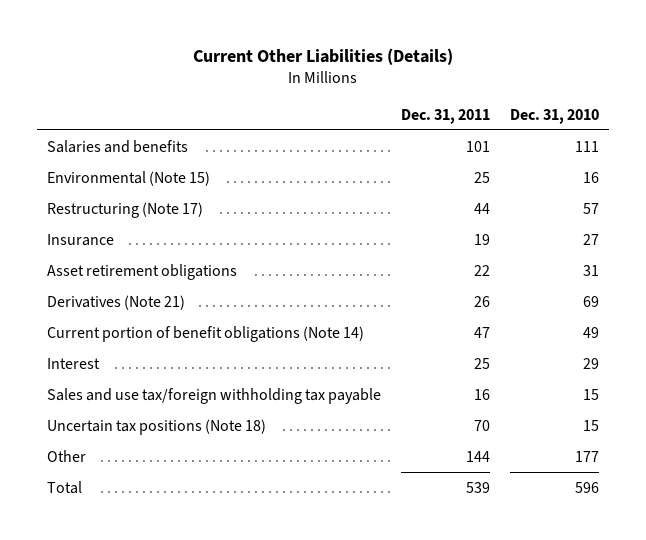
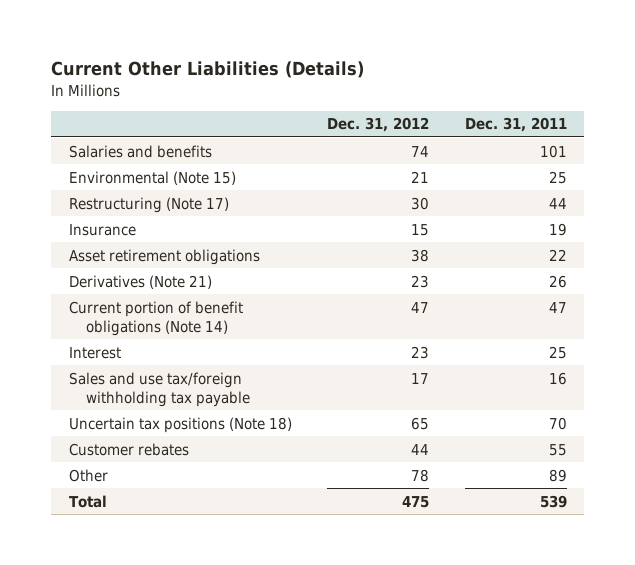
[510,108,600,124] Dec. 31, 2010 -> none
none -> [327,117,430,133] Dec. 31, 2012
none -> [68,442,189,456] Customer rebates
[466,450,491,462] 144 -> [548,468,567,482] 89

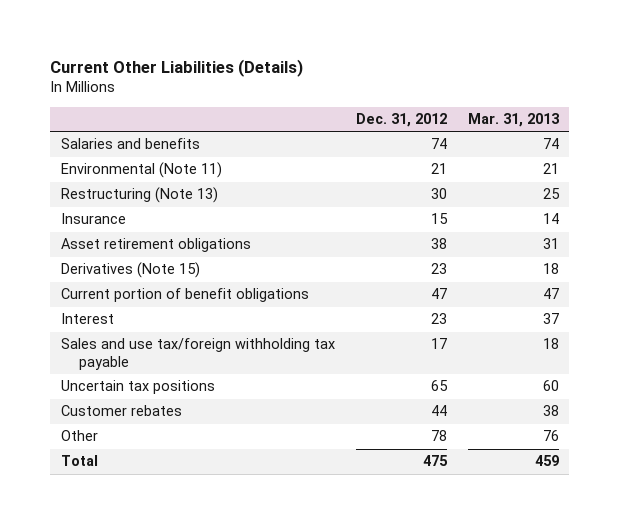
[464,117,567,133] Dec. 31, 2011 -> none
none -> [467,113,560,128] Mar. 31, 2013
[68,170,236,185] Environmental (Note 15) -> [60,162,222,179] Environmental (Note 11)
[68,196,229,213] Restructuring (Note 17) -> [60,187,218,204] Restructuring (Note 13)
[68,274,212,289] Derivatives (Note 21) -> [60,262,200,279] Derivatives (Note 15)
[68,300,243,336] Current portion of benefit obligations (Note 14) -> [60,288,309,303] Current portion of benefit obligations
[68,416,292,433] Uncertain tax positions (Note 18) -> [60,380,215,395] Uncertain tax positions

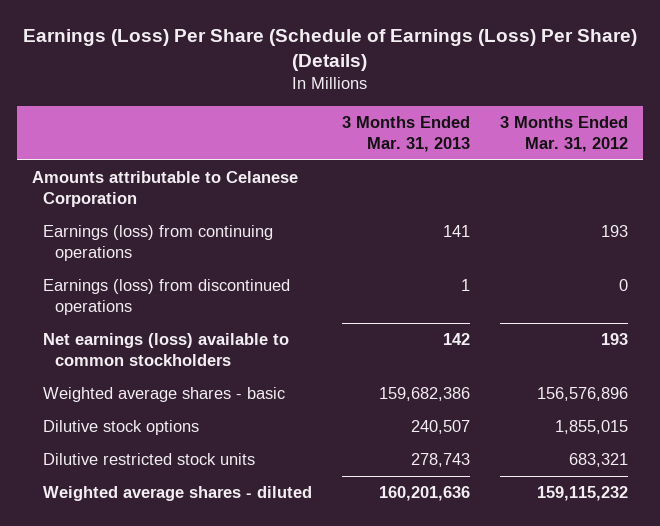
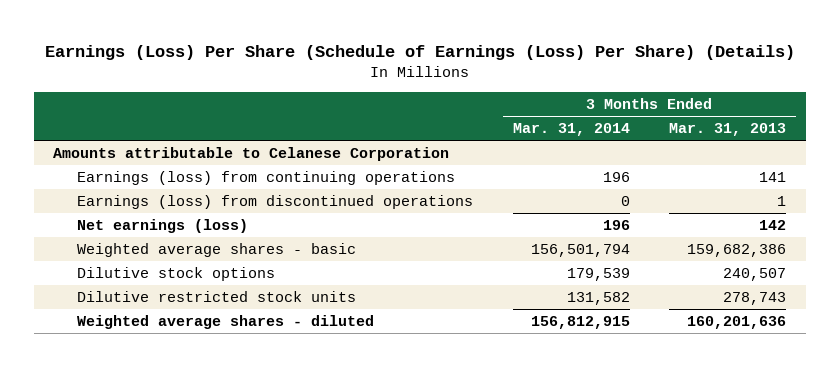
[500,116,629,152] 3 Months Ended Mar. 31, 2012 -> none
none -> [512,123,630,137] Mar. 31, 2014
[43,333,290,367] Net earnings (loss) available to common stockholders -> [77,219,249,234] Net earnings (loss)

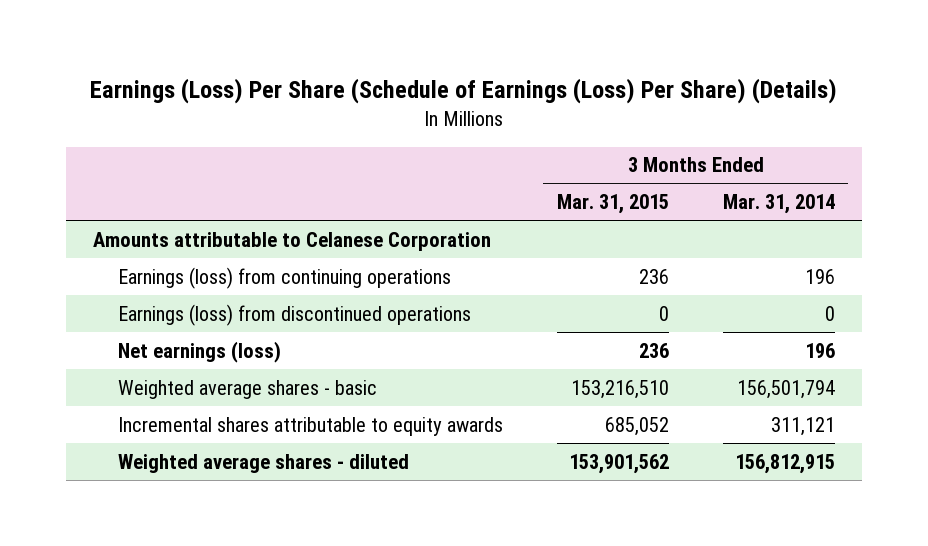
[669,123,787,137] Mar. 31, 2013 -> none
none -> [556,194,669,215] Mar. 31, 2015
[77,267,276,282] Dilutive stock options -> none
[77,291,357,303] Dilutive restricted stock units -> none
none -> [117,416,503,436] Incremental shares attributable to equity awards

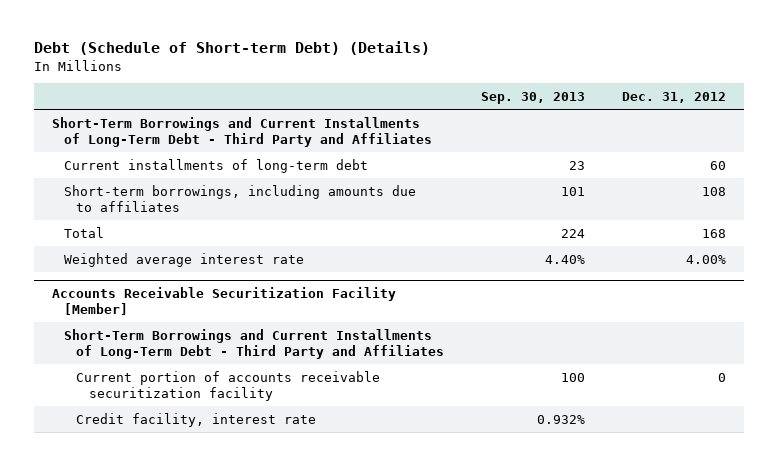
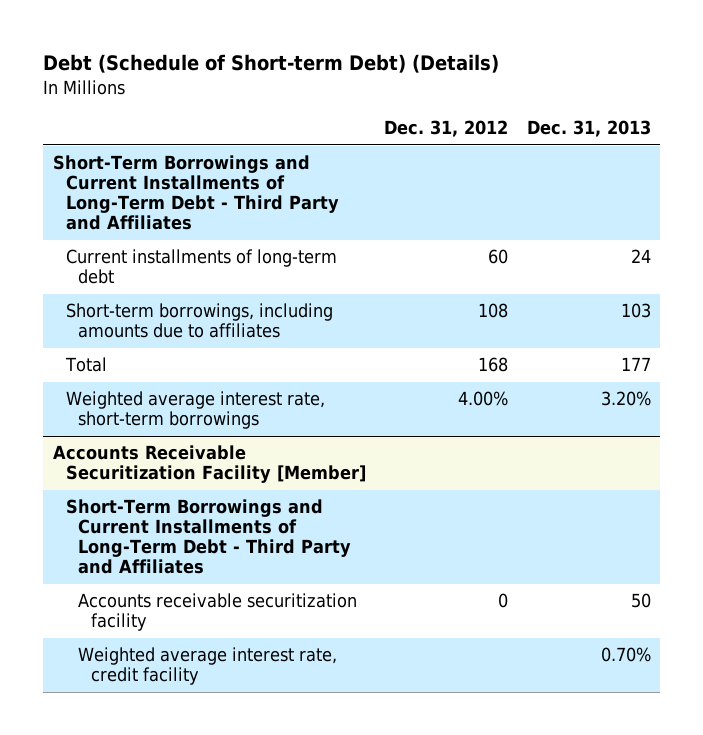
[480,92,585,105] Sep. 30, 2013 -> none
none -> [526,120,651,138] Dec. 31, 2013
[64,252,305,267] Weighted average interest rate -> [65,391,325,430] Weighted average interest rate, short-term borrowings
[76,370,381,401] Current portion of accounts receivable securitization facility -> [78,593,358,632] Accounts receivable securitization facility
[76,412,317,427] Credit facility, interest rate -> [78,647,338,686] Weighted average interest rate, credit facility

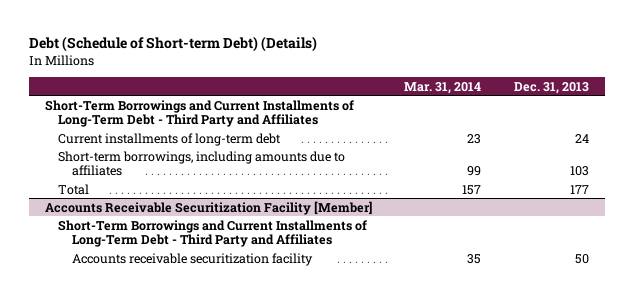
[384,120,509,138] Dec. 31, 2012 -> none
none -> [404,81,482,94] Mar. 31, 2014
[65,391,325,430] Weighted average interest rate, short-term borrowings -> none
[78,647,338,686] Weighted average interest rate, credit facility -> none

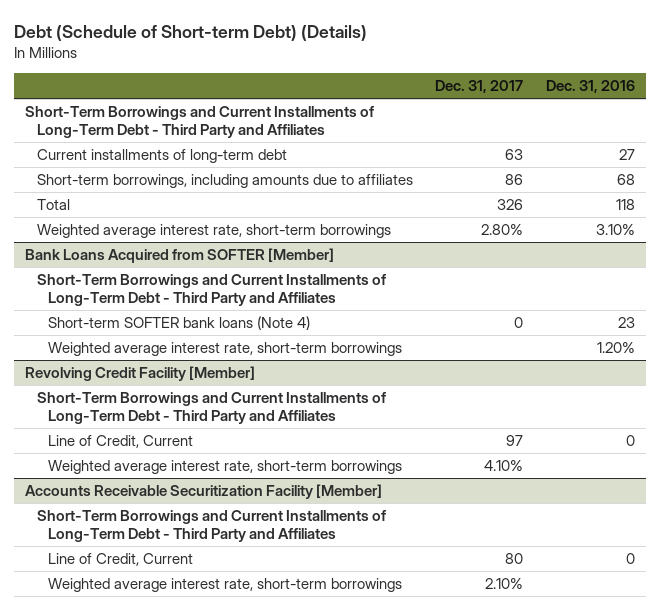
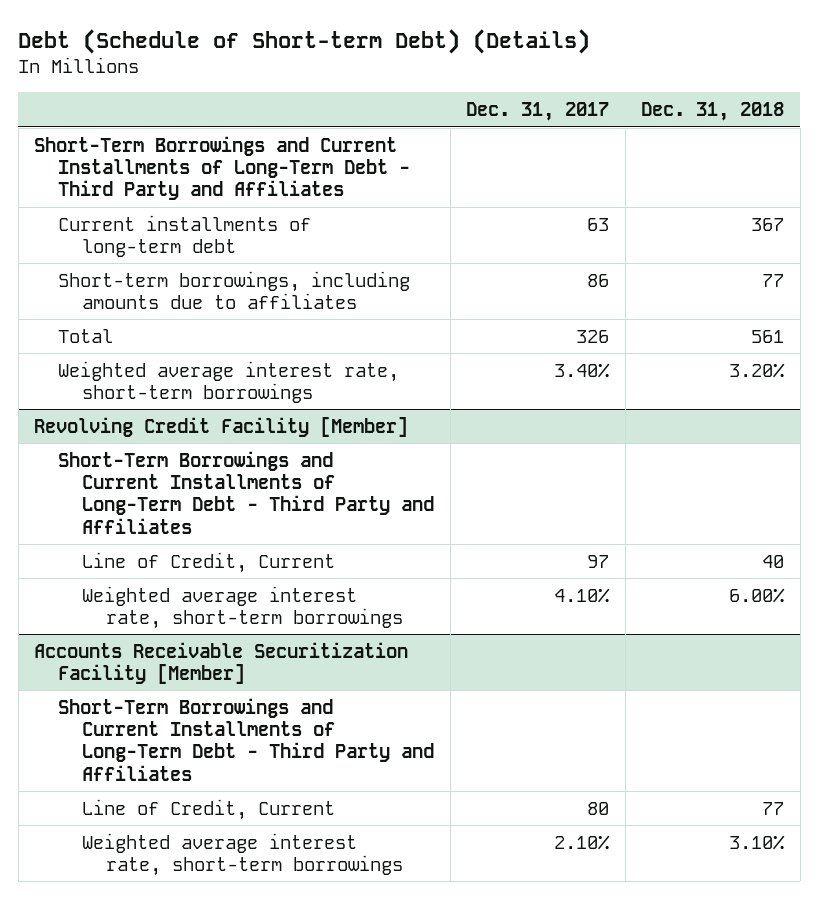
[545,80,635,94] Dec. 31, 2016 -> none
none -> [641,102,785,122] Dec. 31, 2018
[25,248,335,264] Bank Loans Acquired from SOFTER [Member] -> none
[36,274,386,307] Short-Term Borrowings and Current Installments of Long-Term Debt - Third Party and Affiliates -> none
[48,316,311,331] Short-term SOFTER bank loans (Note 4) -> none
[48,342,403,357] Weighted average interest rate, short-term borrowings -> none
[481,224,524,236] 2.80% -> [554,362,611,378] 3.40%

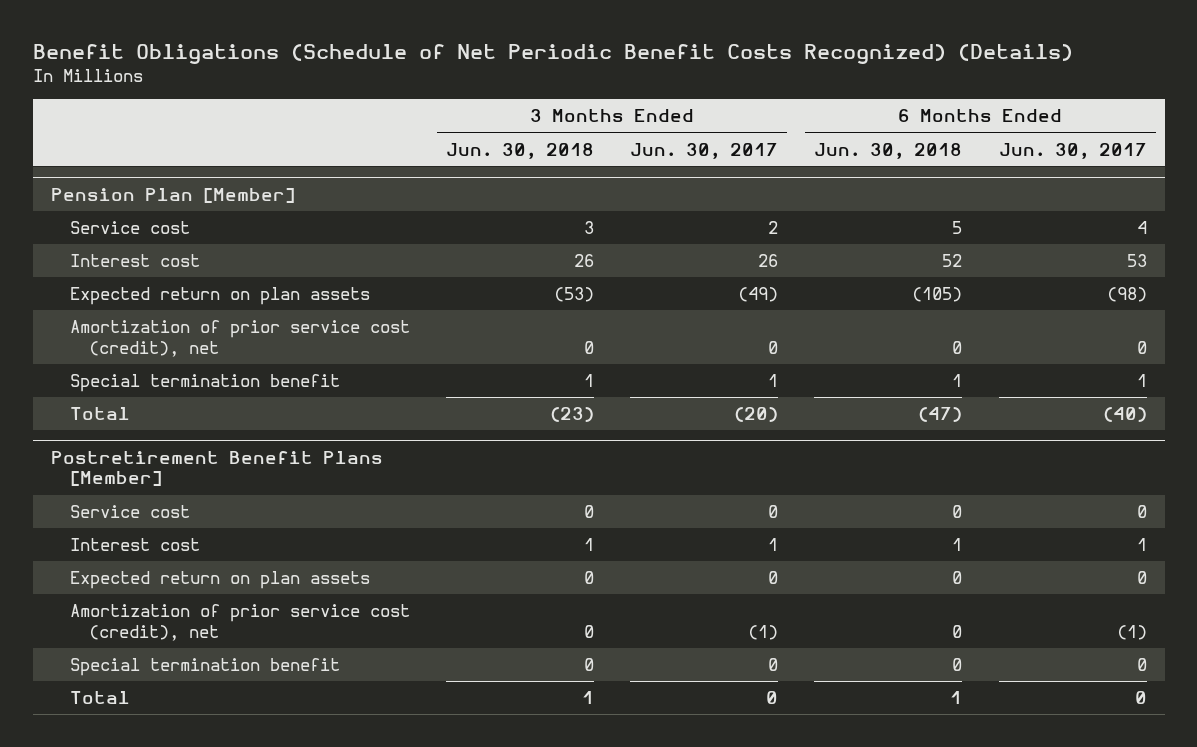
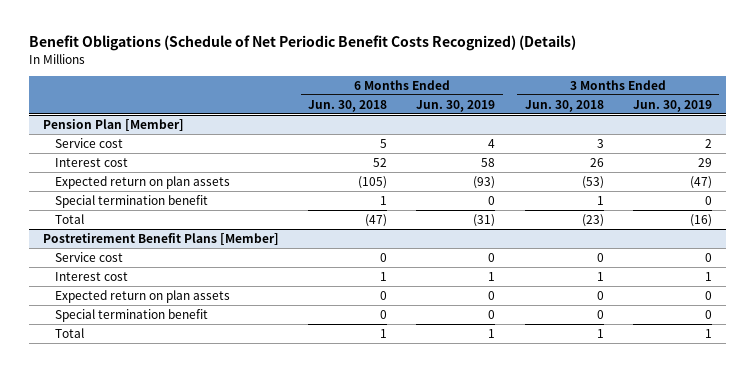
[630,142,779,159] Jun. 30, 2017 -> none
[998,142,1147,159] Jun. 30, 2017 -> none
none -> [416,99,496,112] Jun. 30, 2019
none -> [632,99,712,112] Jun. 30, 2019
[69,320,410,357] Amortization of prior service cost (credit), net -> none
[69,604,410,641] Amortization of prior service cost (credit), net -> none

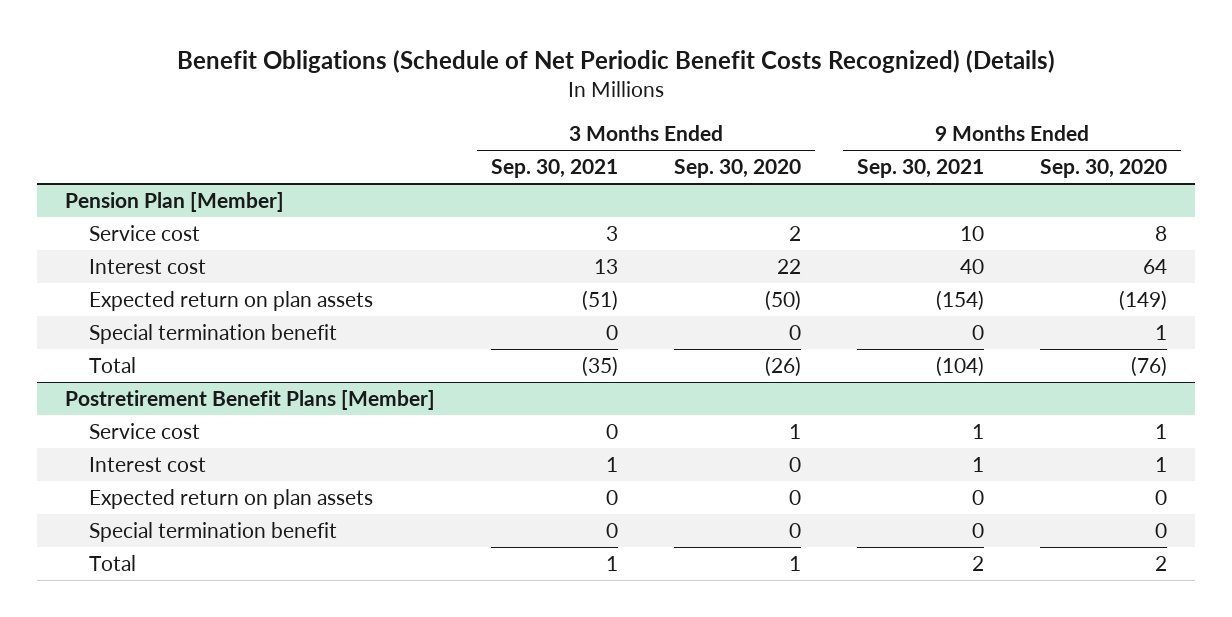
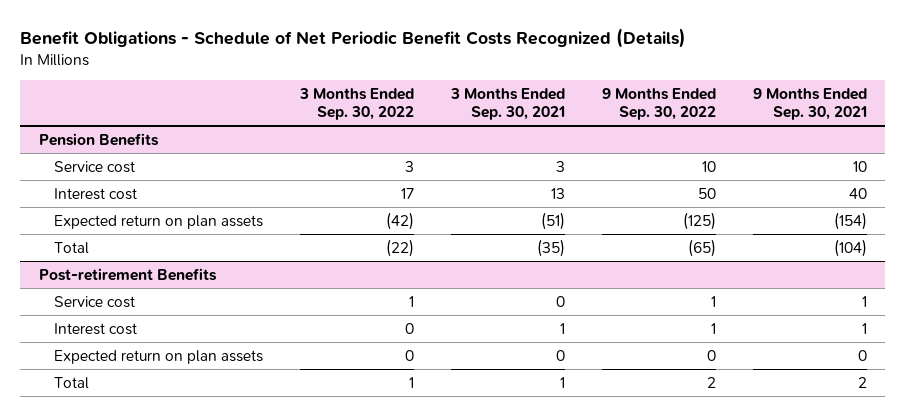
[176,49,1055,73] Benefit Obligations (Schedule of Net Periodic Benefit Costs Recognized) (Details) -> [20,28,687,49] Benefit Obligations - Schedule of Net Periodic Benefit Costs Recognized (Details)
[673,159,801,179] Sep. 30, 2020 -> none
[1039,159,1167,179] Sep. 30, 2020 -> none
none -> [299,87,415,121] 3 Months Ended Sep. 30, 2022
none -> [601,87,716,121] 9 Months Ended Sep. 30, 2022
[64,191,284,212] Pension Plan [Member] -> [38,132,159,146] Pension Benefits
[89,323,338,344] Special termination benefit -> none
[64,389,435,410] Postretirement Benefit Plans [Member] -> [38,267,217,281] Post-retirement Benefits
[89,521,338,542] Special termination benefit -> none

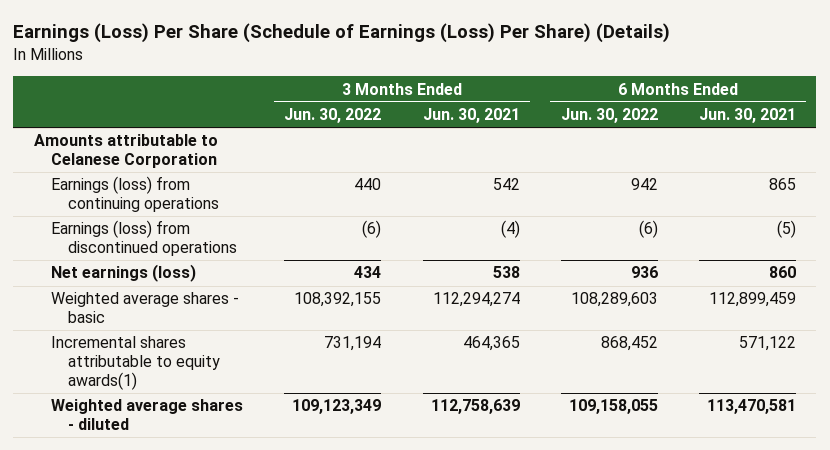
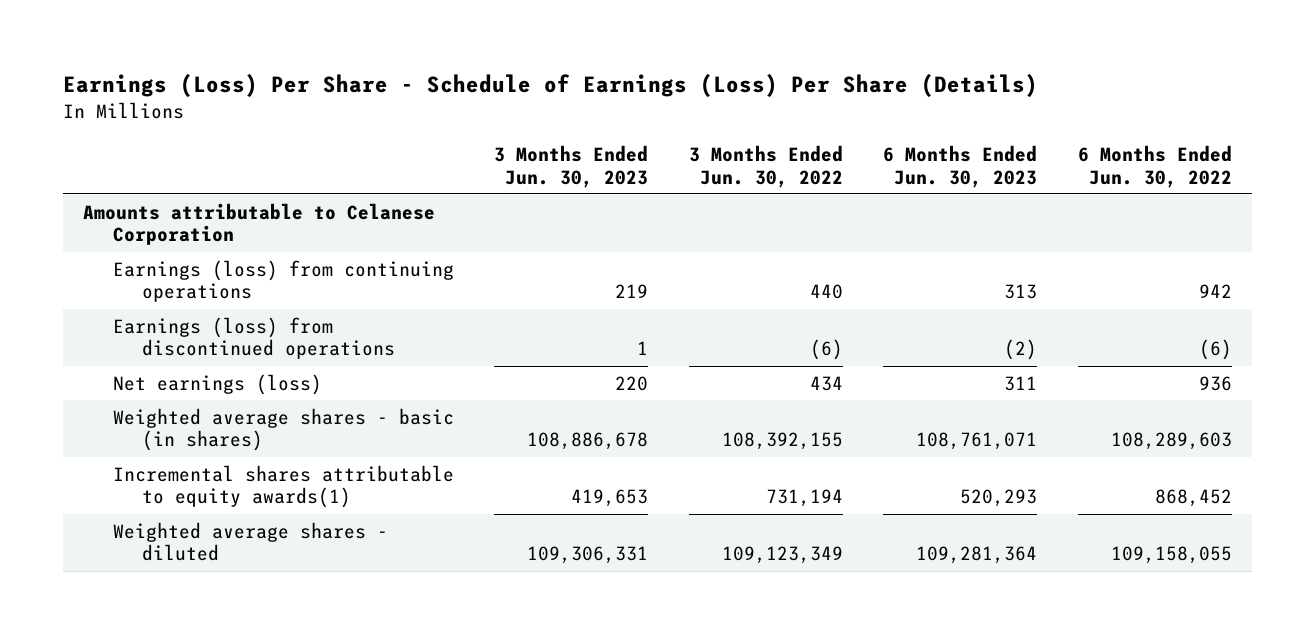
[13,23,671,44] Earnings (Loss) Per Share (Schedule of Earnings (Loss) Per Share) (Details) -> [62,74,1038,98] Earnings (Loss) Per Share - Schedule of Earnings (Loss) Per Share (Details)
[422,108,520,124] Jun. 30, 2021 -> none
[698,108,796,124] Jun. 30, 2021 -> none
none -> [494,144,649,188] 3 Months Ended Jun. 30, 2023
none -> [883,144,1038,188] 6 Months Ended Jun. 30, 2023
[51,292,240,324] Weighted average shares - basic -> [112,407,454,452] Weighted average shares - basic (in shares)

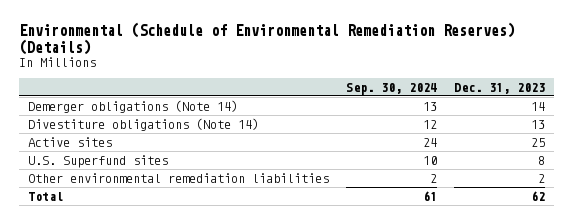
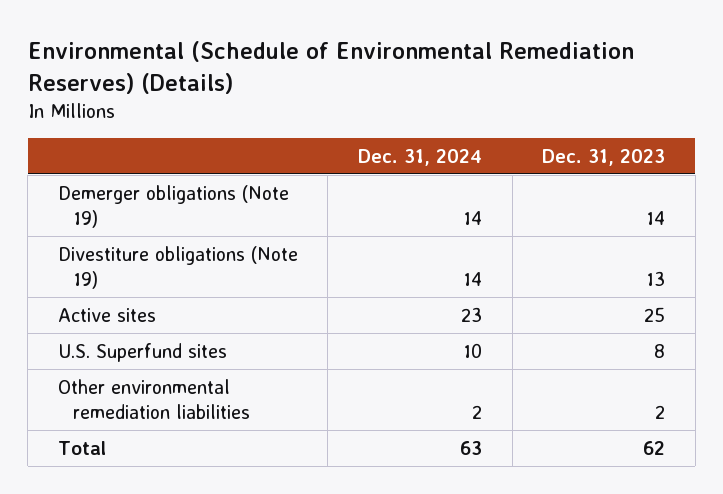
[346,82,438,95] Sep. 30, 2024 -> none
none -> [357,148,482,166] Dec. 31, 2024
[28,99,239,113] Demerger obligations (Note 14) -> [57,184,289,229] Demerger obligations (Note 19)
[28,117,260,131] Divestiture obligations (Note 14) -> [57,245,298,290] Divestiture obligations (Note 19)

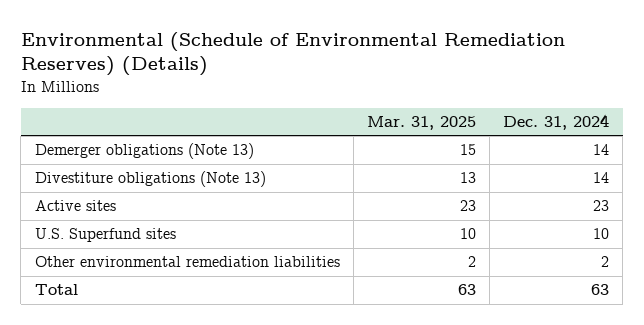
[542,148,666,166] Dec. 31, 2023 -> none
none -> [366,116,476,131] Mar. 31, 2025
[57,184,289,229] Demerger obligations (Note 19) -> [34,143,254,160] Demerger obligations (Note 13)
[57,245,298,290] Divestiture obligations (Note 19) -> [34,171,266,188] Divestiture obligations (Note 13)

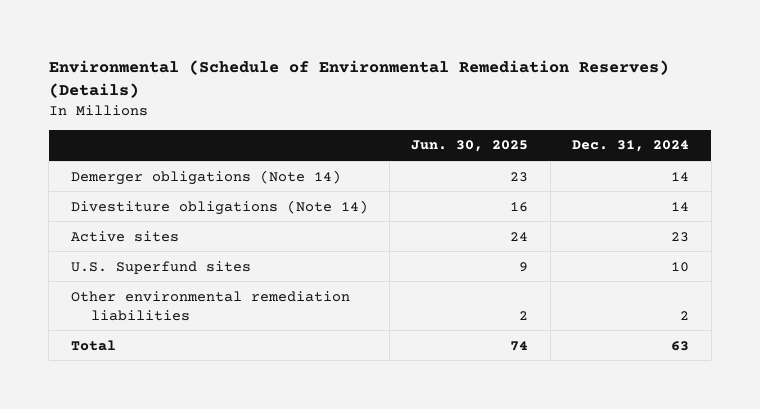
[366,116,476,131] Mar. 31, 2025 -> none
none -> [411,140,529,153] Jun. 30, 2025
[34,143,254,160] Demerger obligations (Note 13) -> [70,169,341,185] Demerger obligations (Note 14)
[34,171,266,188] Divestiture obligations (Note 13) -> [70,199,368,215] Divestiture obligations (Note 14)

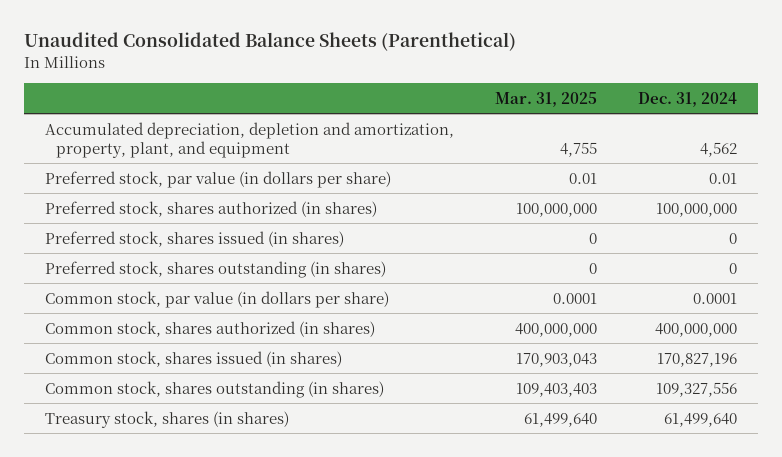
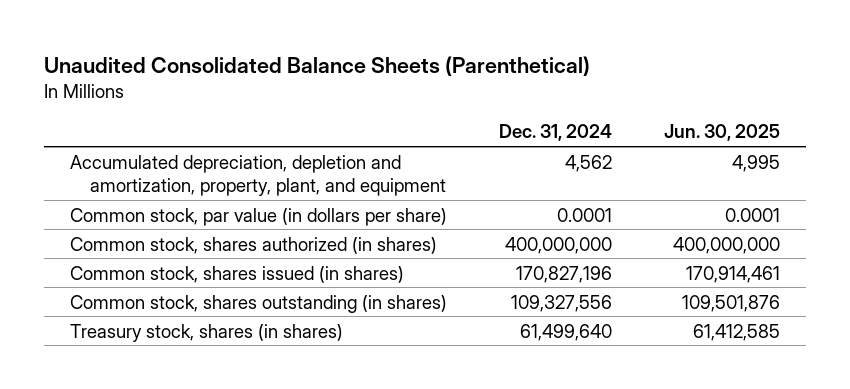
[495,91,598,107] Mar. 31, 2025 -> none
none -> [663,124,780,142] Jun. 30, 2025
[44,170,391,188] Preferred stock, par value (in dollars per share) -> none
[44,200,377,217] Preferred stock, shares authorized (in shares) -> none
[44,230,344,247] Preferred stock, shares issued (in shares) -> none
[44,260,386,278] Preferred stock, shares outstanding (in shares) -> none

